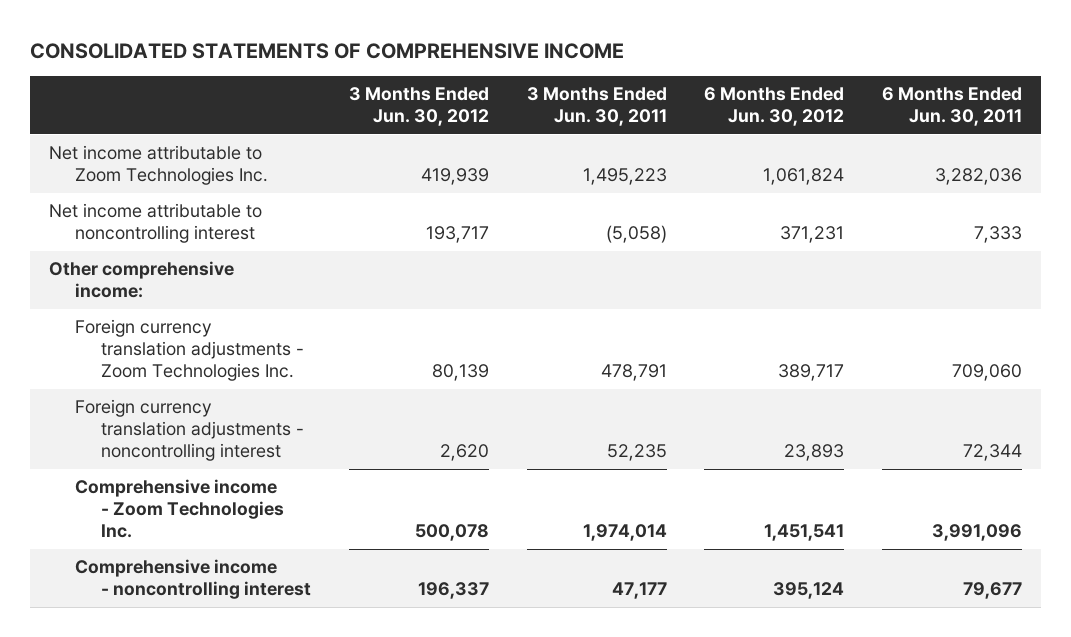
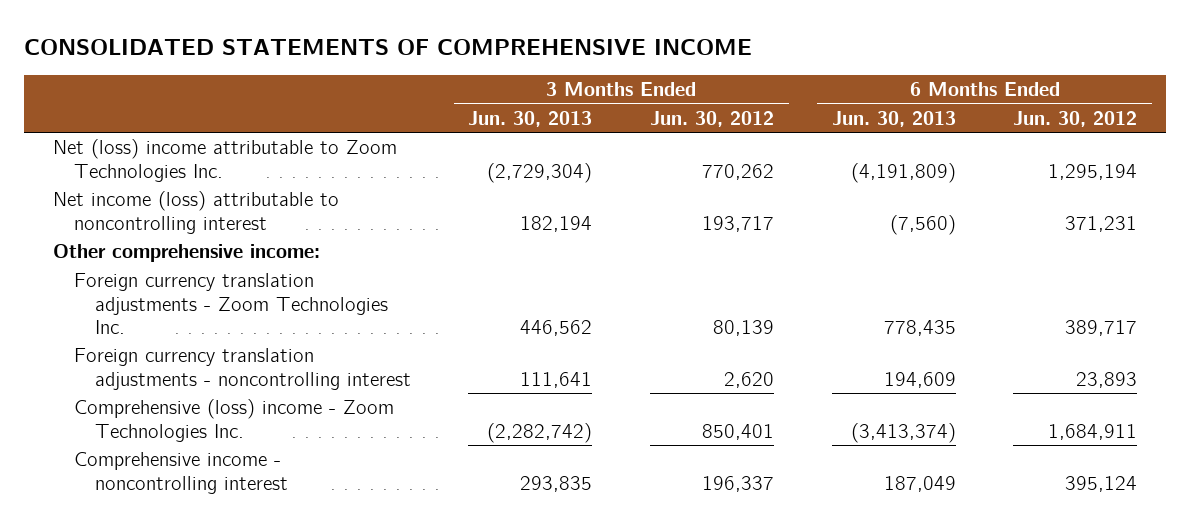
[526,87,667,127] 3 Months Ended Jun. 30, 2011 -> none
[882,87,1023,127] 6 Months Ended Jun. 30, 2011 -> none
none -> [468,110,593,127] Jun. 30, 2013
none -> [831,110,956,127] Jun. 30, 2013
[49,145,269,186] Net income attributable to Zoom Technologies Inc. -> [53,139,398,182] Net (loss) income attributable to Zoom Technologies Inc.
[420,168,489,186] 419,939 -> [702,163,775,180] 770,262
[763,168,845,186] 1,061,824 -> [1048,163,1138,180] 1,295,194
[49,203,263,244] Net income attributable to noncontrolling interest -> [53,191,340,234] Net income (loss) attributable to noncontrolling interest
[75,479,285,539] Comprehensive income - Zoom Technologies Inc. -> [73,399,394,442] Comprehensive (loss) income - Zoom Technologies Inc.
[414,524,489,542] 500,078 -> [702,423,775,440] 850,401
[764,524,845,542] 1,451,541 -> [1048,423,1138,440] 1,684,911

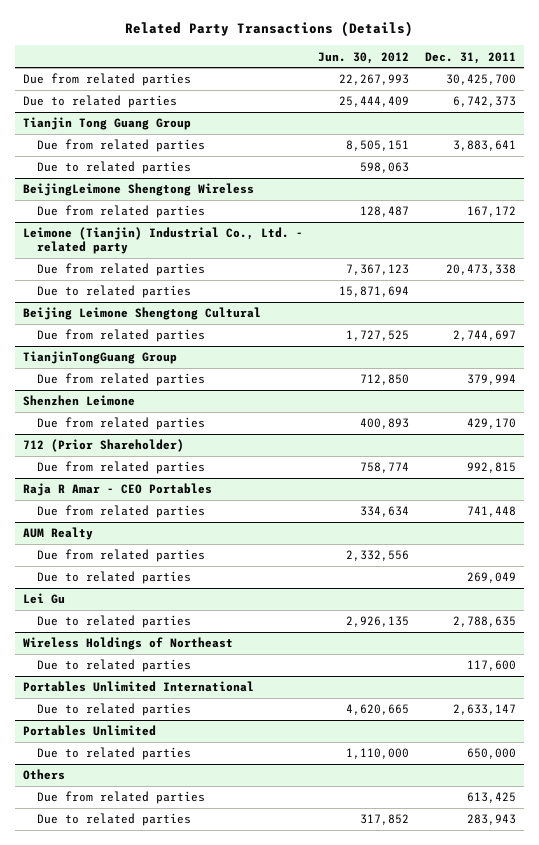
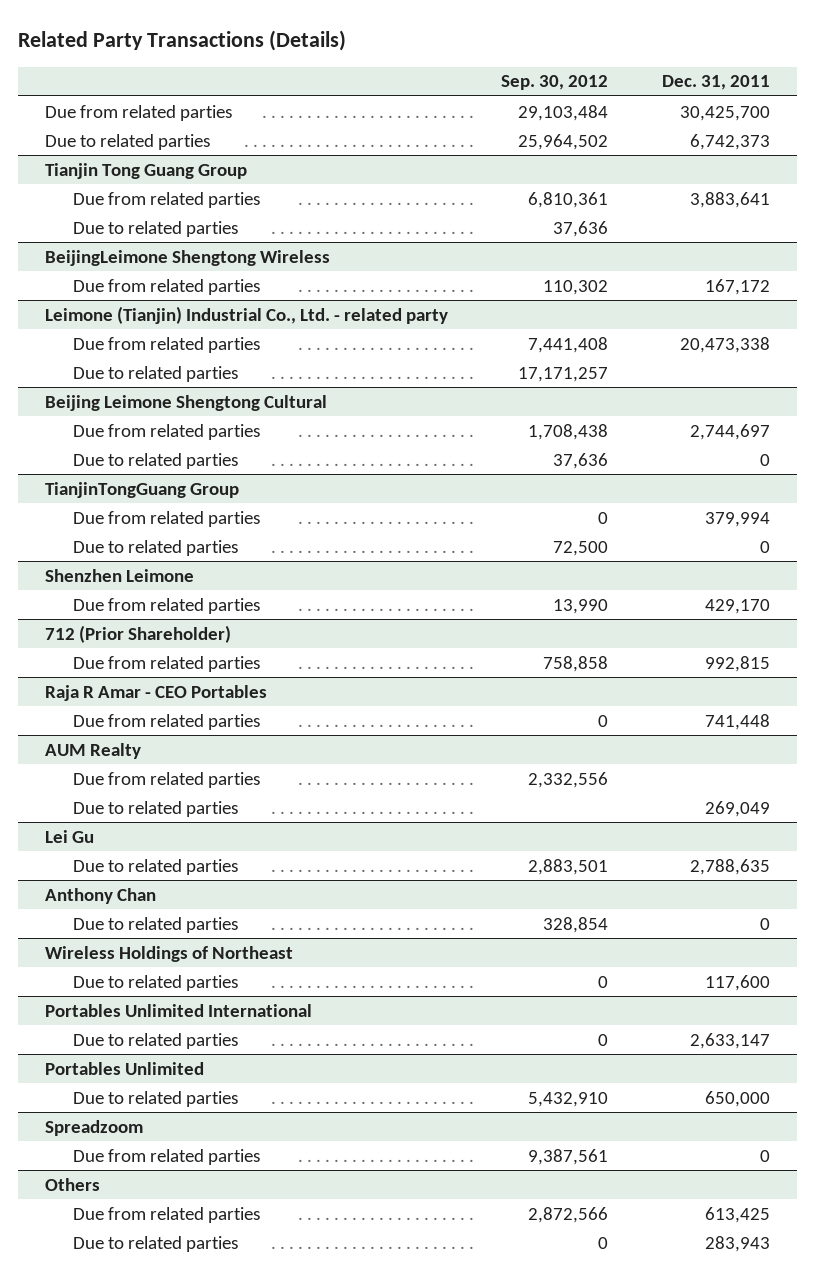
[318,51,410,64] Jun. 30, 2012 -> none
none -> [501,75,609,91] Sep. 30, 2012
none -> [73,452,239,469] Due to related parties
none -> [73,539,239,556] Due to related parties
none -> [44,887,156,904] Anthony Chan
none -> [73,916,239,933] Due to related parties
none -> [44,1119,143,1136] Spreadzoom
none -> [73,1148,261,1165] Due from related parties

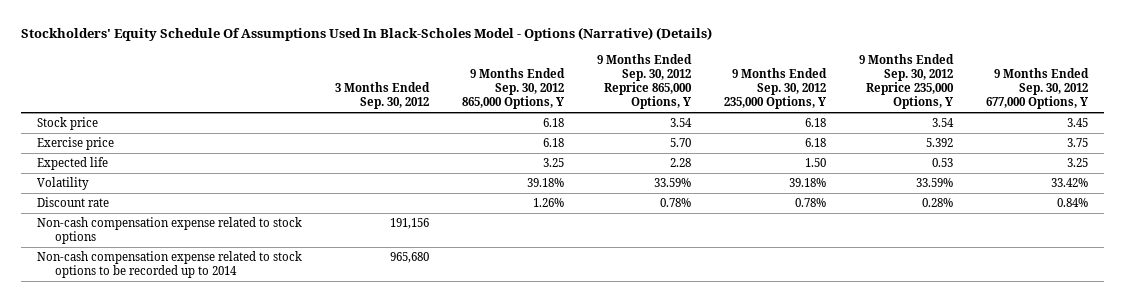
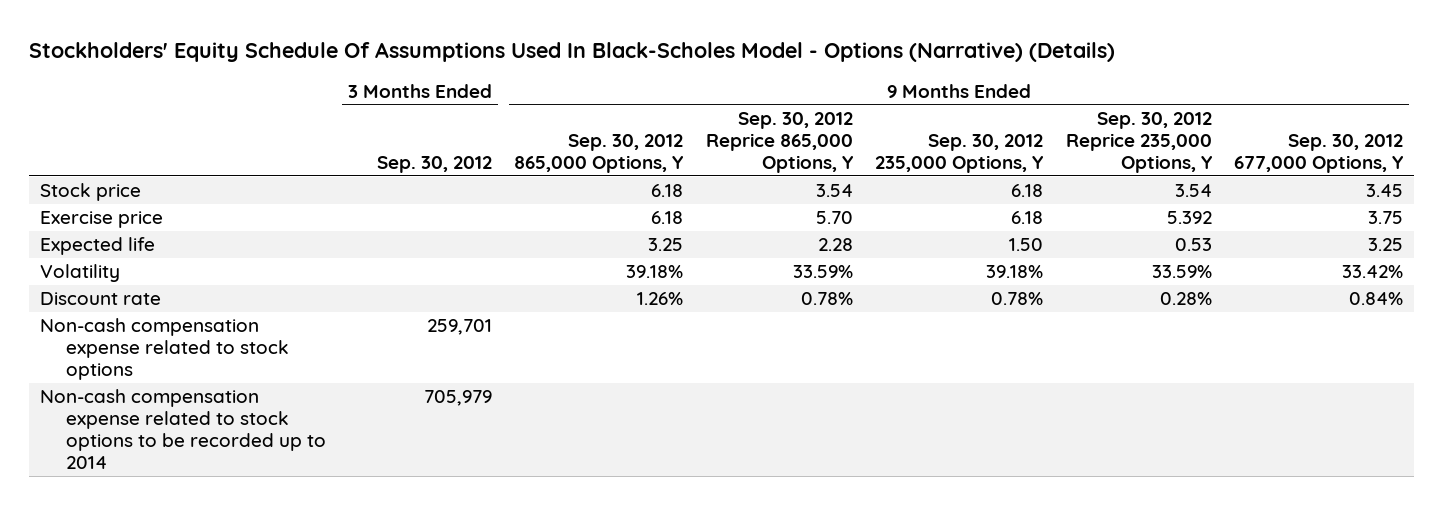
[389,218,429,230] 191,156 -> [426,319,492,336] 259,701
[389,252,429,264] 965,680 -> [423,390,492,407] 705,979

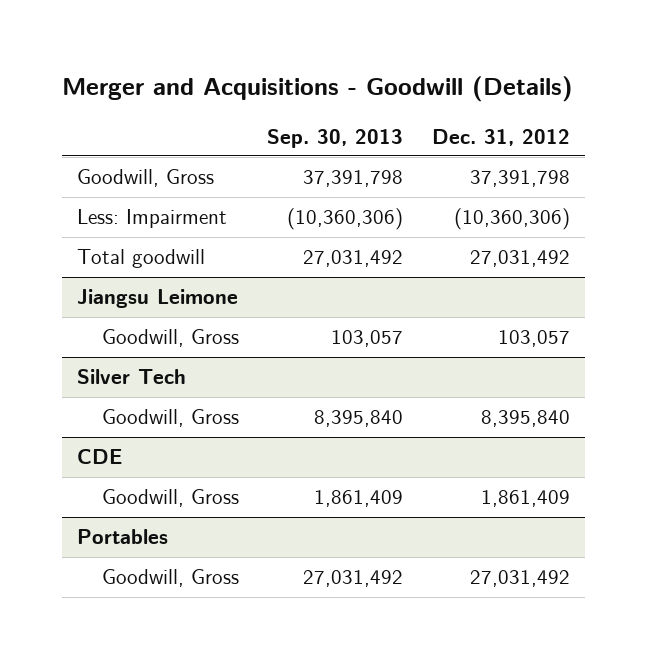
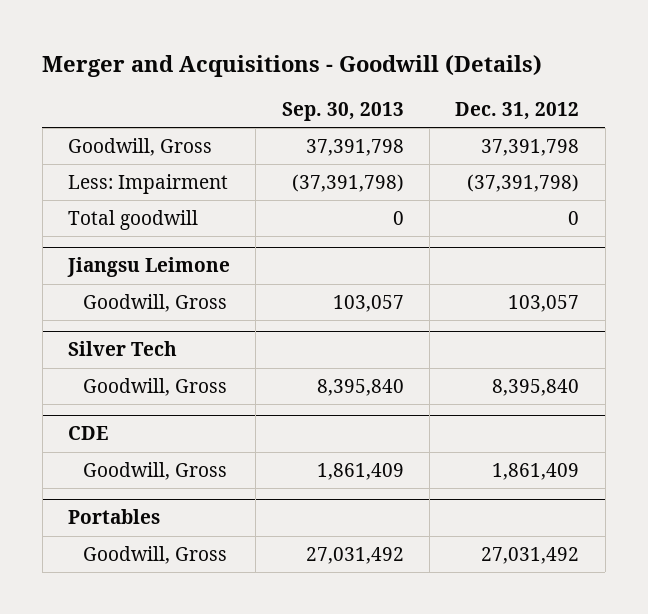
[287,208,404,231] (10,360,306) -> [291,174,404,193] (37,391,798)
[454,208,571,231] (10,360,306) -> [467,174,580,193] (37,391,798)
[303,250,404,268] 27,031,492 -> [392,211,404,226] 0
[470,250,571,268] 27,031,492 -> [568,211,580,226] 0

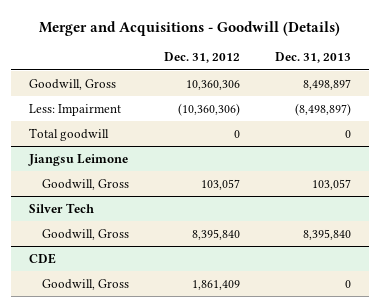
[281,101,404,121] Sep. 30, 2013 -> none
none -> [275,52,352,64] Dec. 31, 2013
[481,139,580,157] 37,391,798 -> [186,79,241,90] 10,360,306
[467,174,580,193] (37,391,798) -> [178,102,241,116] (10,360,306)
[68,509,161,525] Portables -> none
[83,546,228,565] Goodwill, Gross -> none

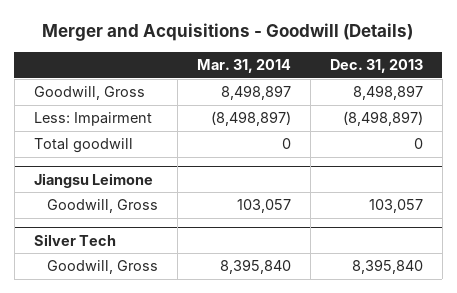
[164,52,241,64] Dec. 31, 2012 -> none
none -> [196,58,291,73] Mar. 31, 2014
[28,252,56,264] CDE -> none
[42,278,130,290] Goodwill, Gross -> none

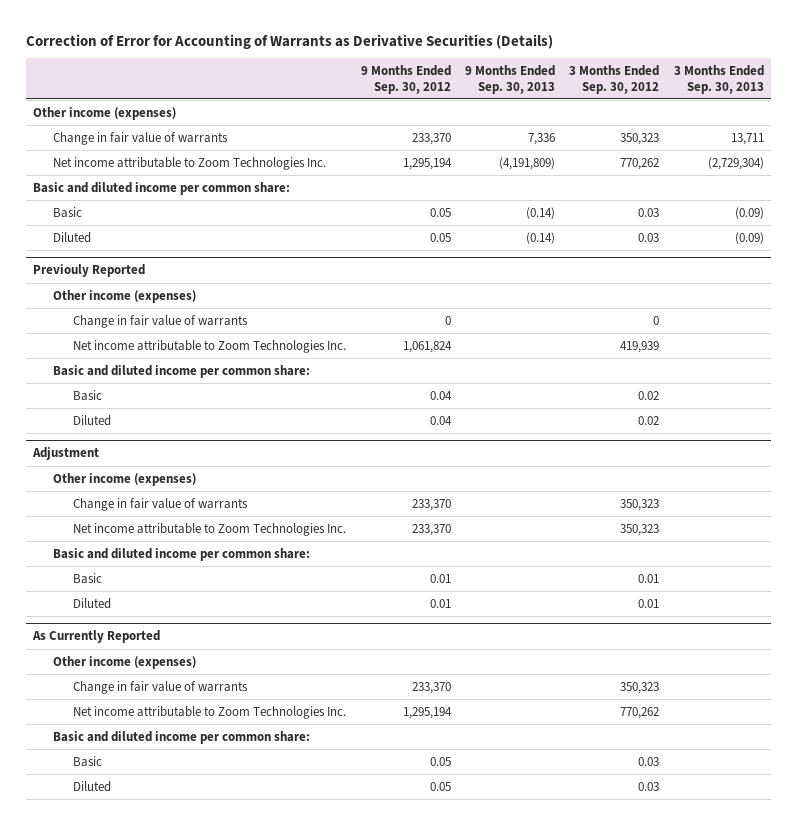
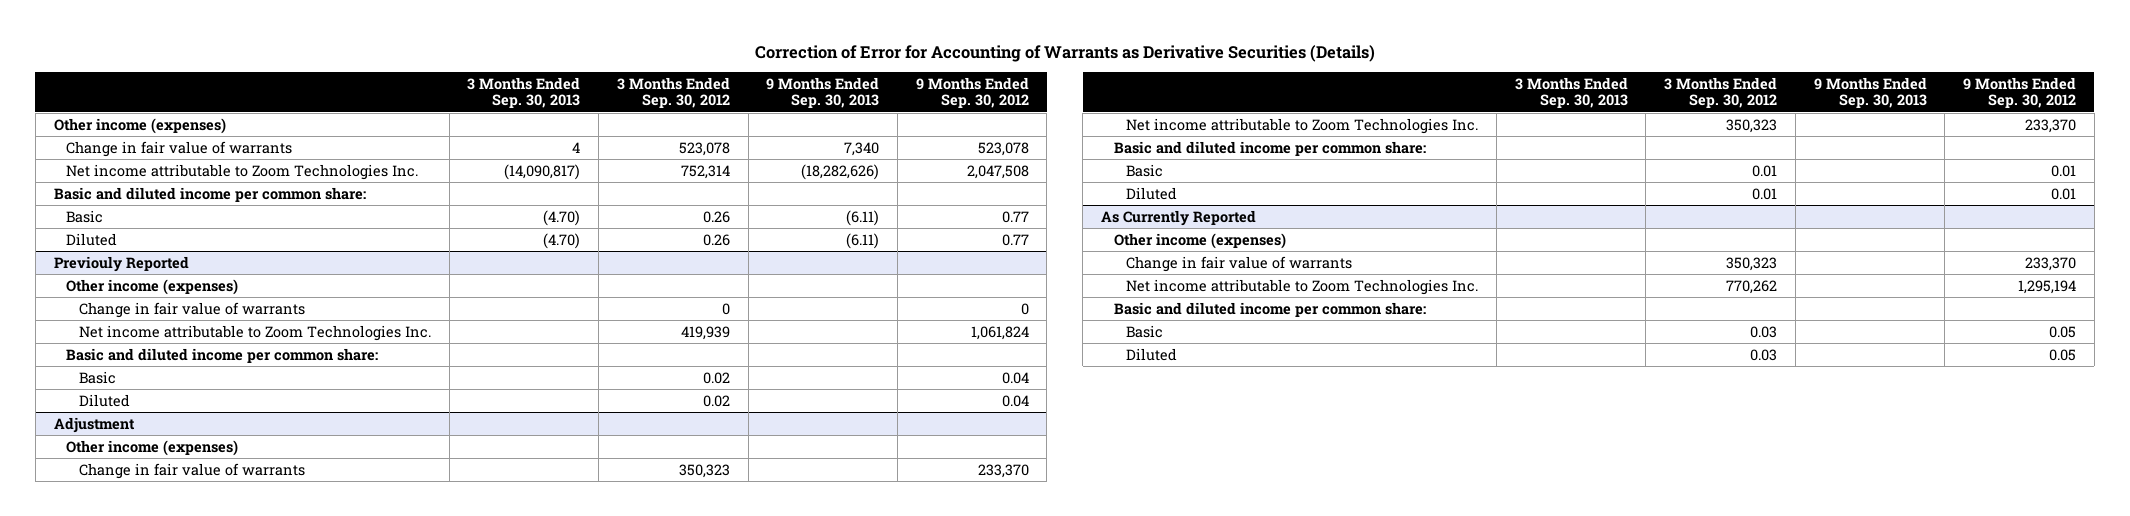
[411,132,451,145] 233,370 -> [977,141,1029,156] 523,078
[527,132,555,145] 7,336 -> [844,141,880,156] 7,340
[620,132,660,145] 350,323 -> [678,141,730,156] 523,078
[730,132,764,145] 13,711 -> [572,141,581,153] 4
[402,157,452,170] 1,295,194 -> [966,164,1029,179] 2,047,508
[498,156,555,170] (4,191,809) -> [801,163,880,180] (18,282,626)
[620,157,660,170] 770,262 -> [680,164,730,179] 752,314
[707,156,764,170] (2,729,304) -> [504,163,581,180] (14,090,817)
[429,207,451,217] 0.05 -> [1001,210,1029,223] 0.77
[525,206,555,219] (0.14) -> [846,209,880,226] (6.11)
[638,207,660,217] 0.03 -> [702,210,730,223] 0.26
[734,206,764,219] (0.09) -> [543,209,581,226] (4.70)
[429,232,451,242] 0.05 -> [1001,233,1029,246] 0.77
[525,231,555,244] (0.14) -> [846,232,880,249] (6.11)
[638,232,660,242] 0.03 -> [702,233,730,246] 0.26
[734,231,764,244] (0.09) -> [543,232,581,249] (4.70)

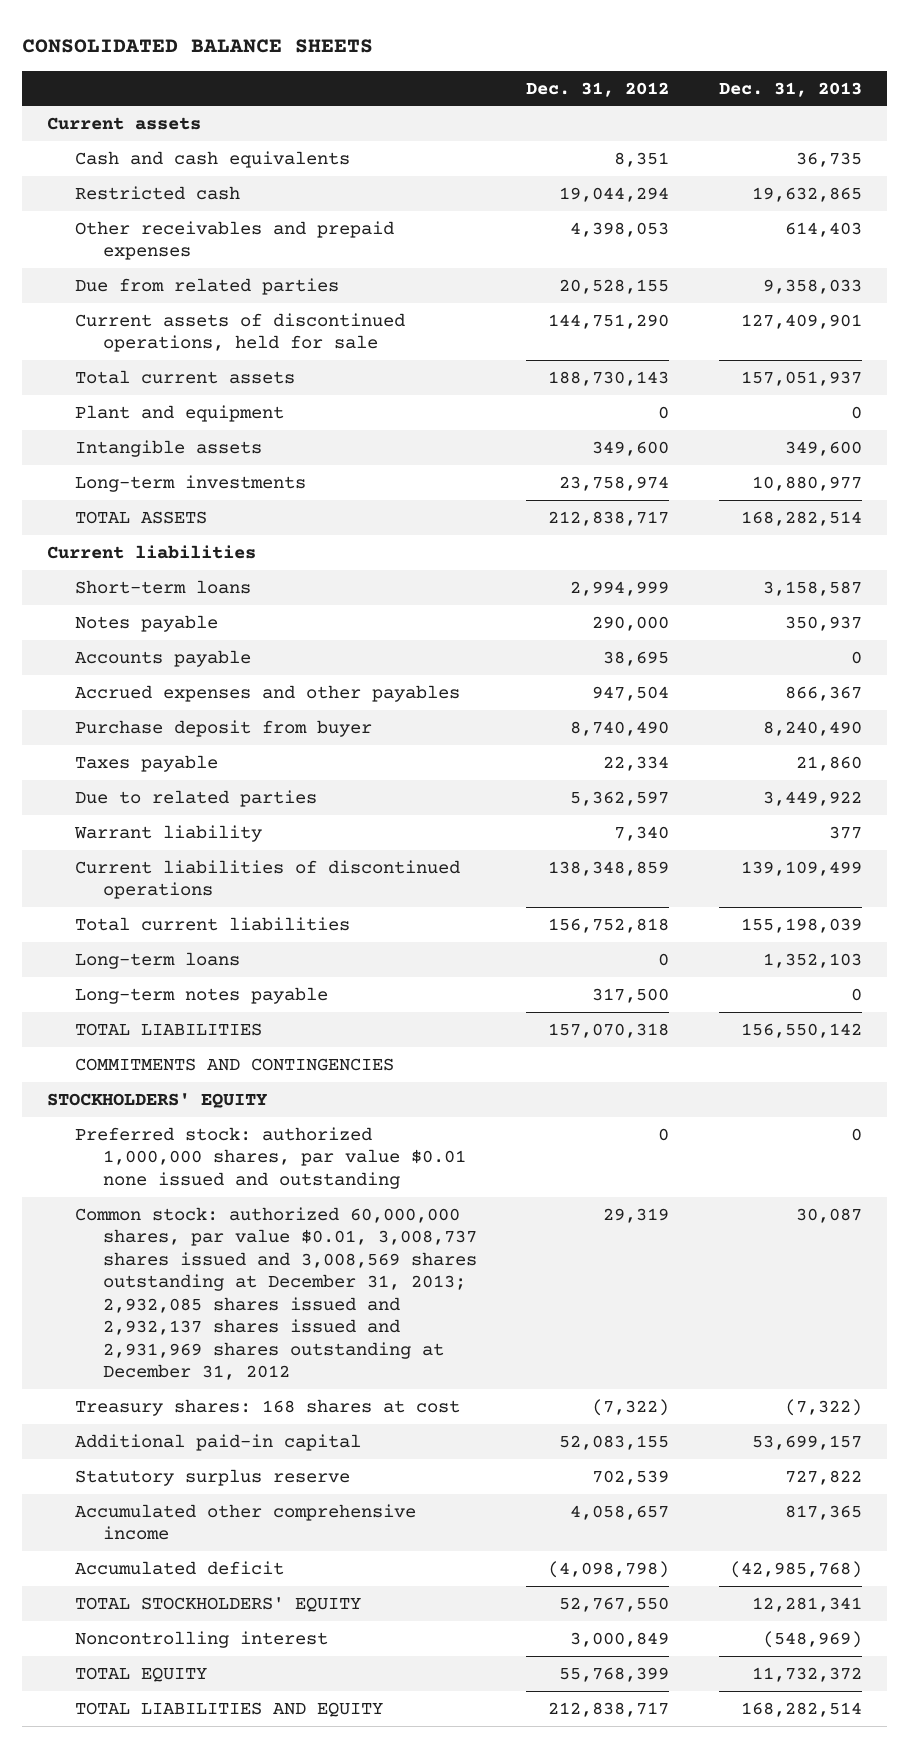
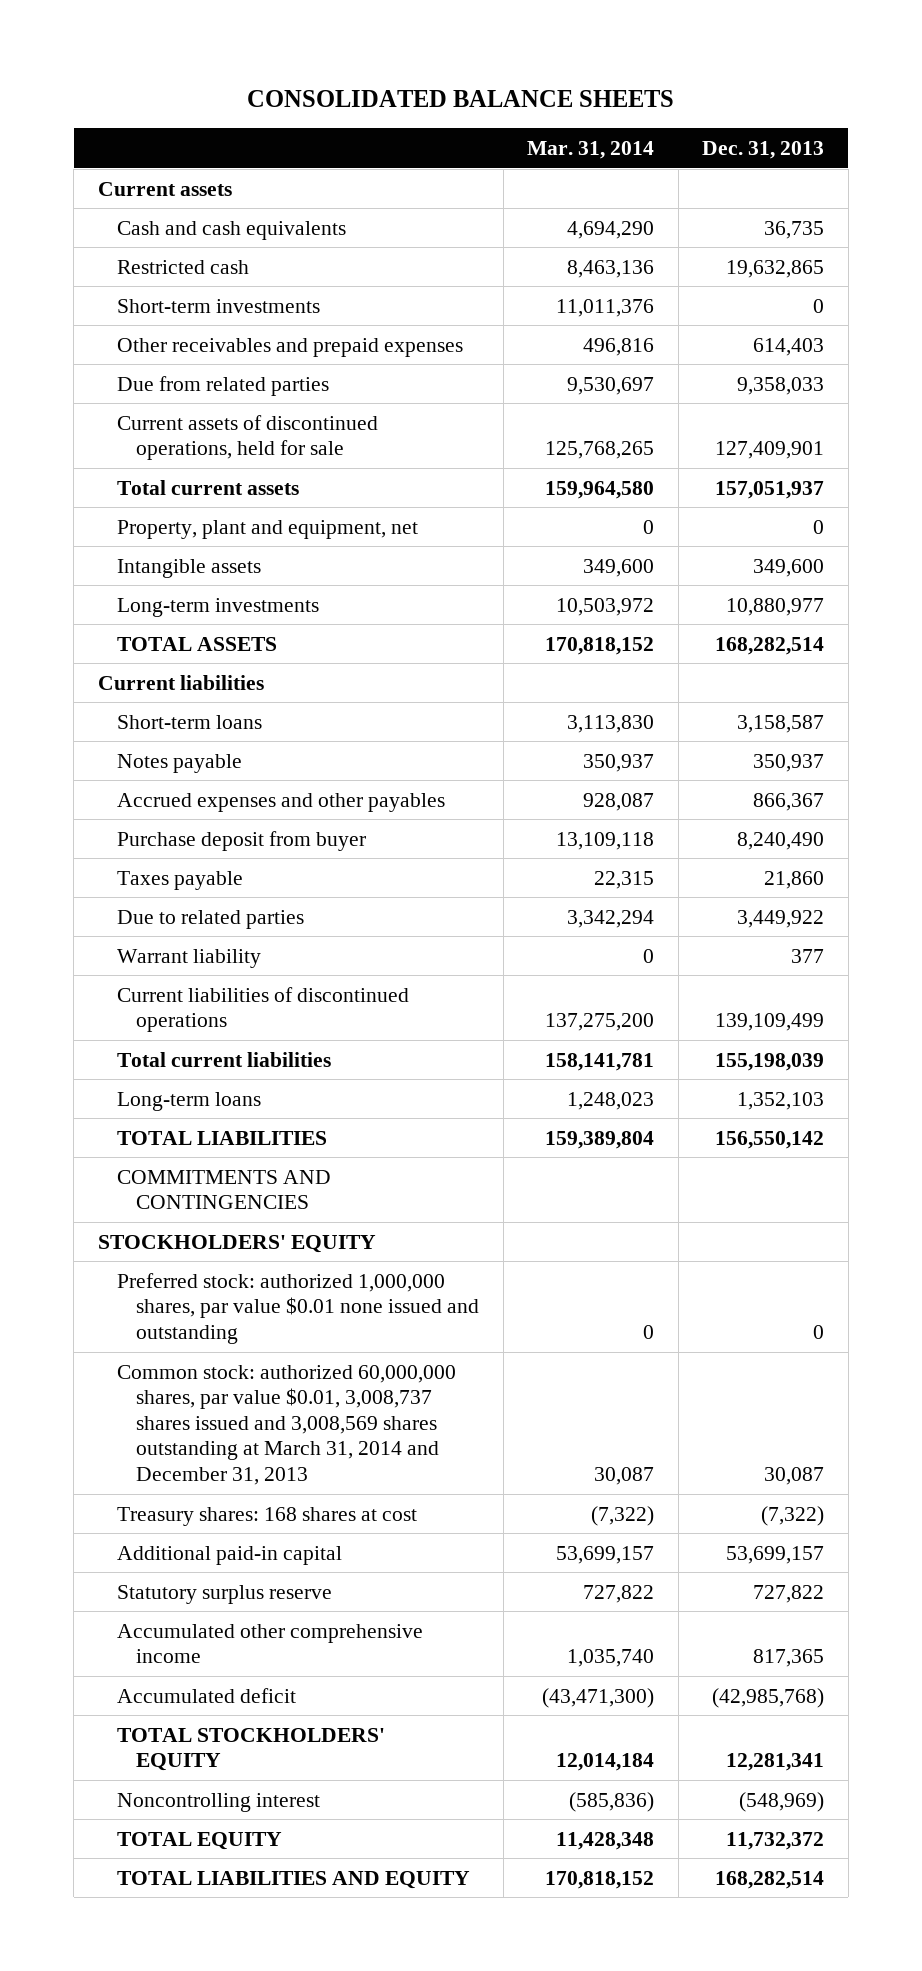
[526,81,670,97] Dec. 31, 2012 -> none
none -> [527,141,655,160] Mar. 31, 2014
none -> [117,298,321,313] Short-term investments
[74,404,284,422] Plant and equipment -> [117,519,419,539] Property, plant and equipment, net
[74,649,251,667] Accounts payable -> none
[74,986,328,1004] Long-term notes payable -> none
[74,1206,477,1381] Common stock: authorized 60,000,000 shares, par value $0.01, 3,008,737 shares issued and 3,008,569 shares outstanding at December 31, 2013; 2,932,085 shares issued and 2,932,137 shares issued and 2,931,969 shares outstanding at December 31, 2012 -> [117,1364,457,1485] Common stock: authorized 60,000,000 shares, par value $0.01, 3,008,737 shares issued and 3,008,569 shares outstanding at March 31, 2014 and December 31, 2013

